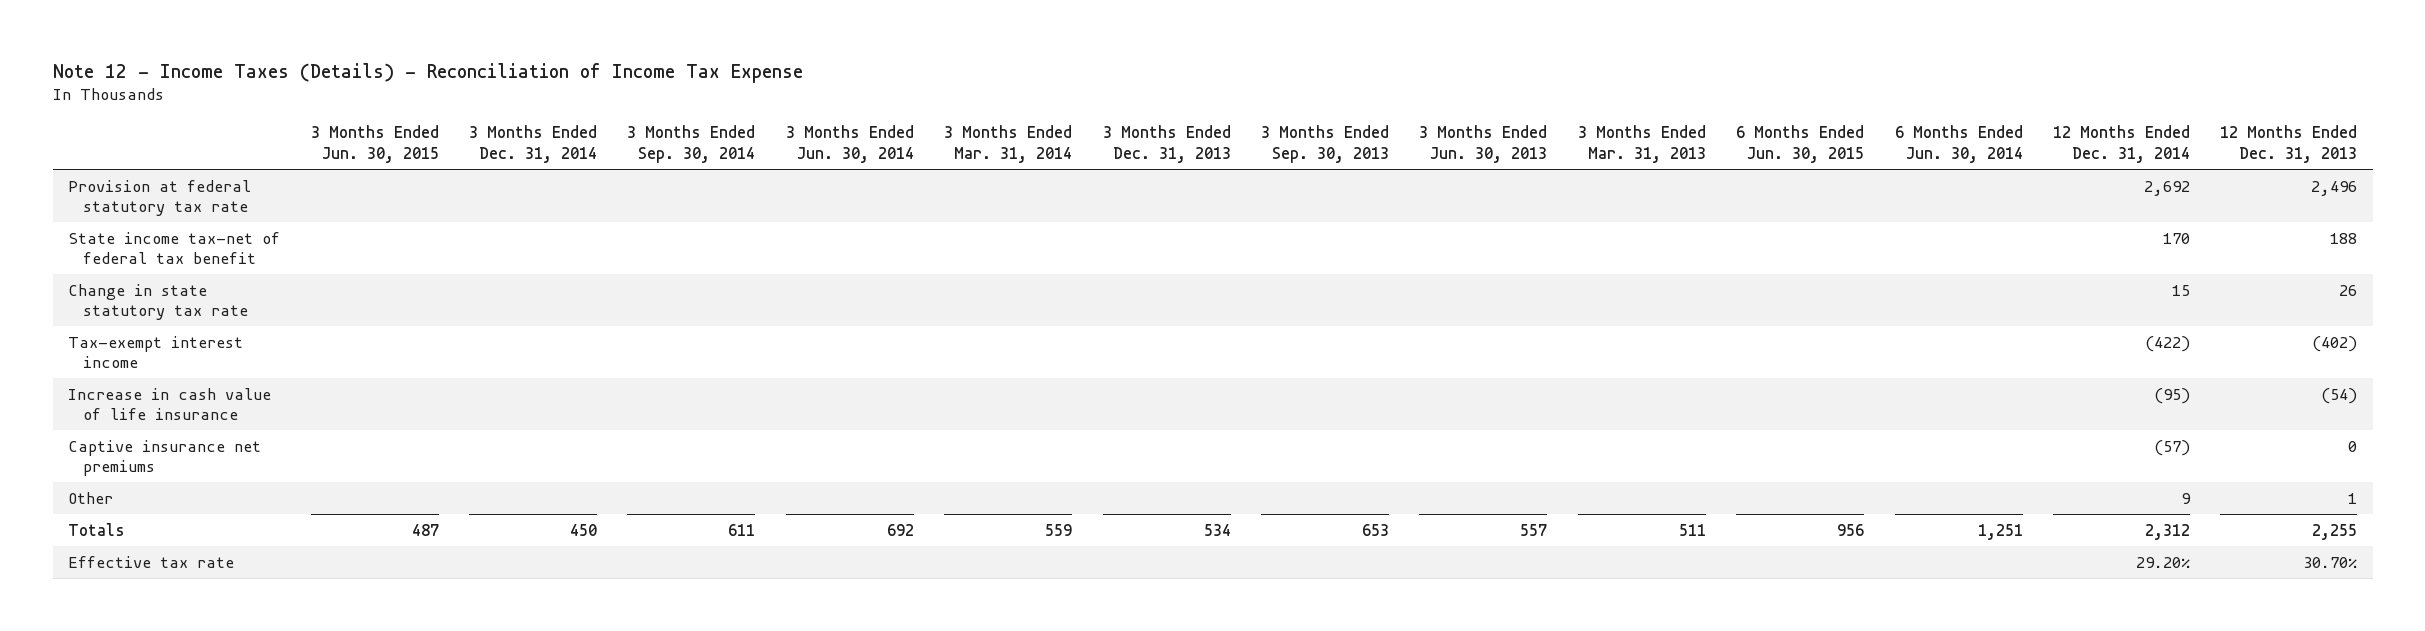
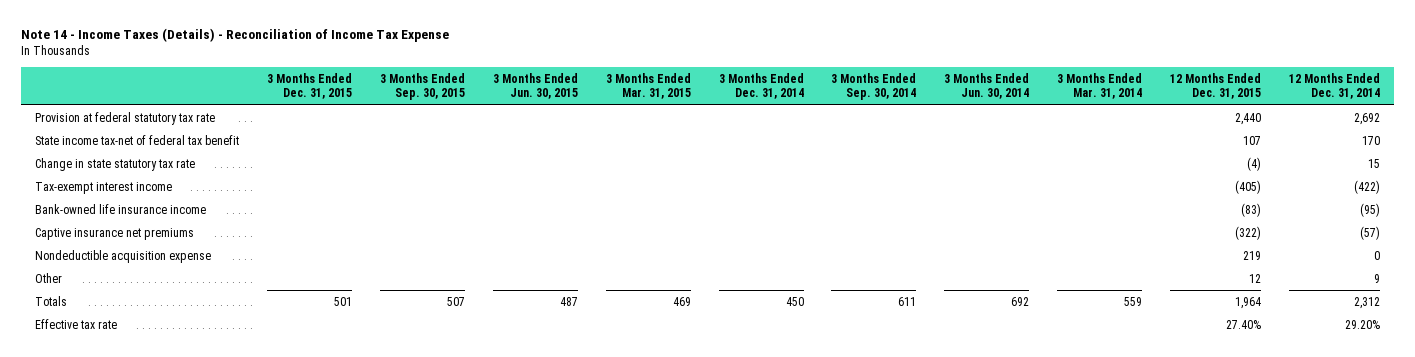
[52,63,803,84] Note 12 - Income Taxes (Details) - Reconciliation of Income Tax Expense -> [20,28,449,43] Note 14 - Income Taxes (Details) - Reconciliation of Income Tax Expense
[1102,125,1231,163] 3 Months Ended Dec. 31, 2013 -> none
[1260,125,1389,163] 3 Months Ended Sep. 30, 2013 -> none
[1419,125,1548,163] 3 Months Ended Jun. 30, 2013 -> none
[1577,125,1706,163] 3 Months Ended Mar. 31, 2013 -> none
[1736,125,1865,163] 6 Months Ended Jun. 30, 2015 -> none
[1894,125,2023,163] 6 Months Ended Jun. 30, 2014 -> none
[2220,125,2358,163] 12 Months Ended Dec. 31, 2013 -> none
none -> [266,72,352,100] 3 Months Ended Dec. 31, 2015
none -> [379,72,465,101] 3 Months Ended Sep. 30, 2015
none -> [605,72,691,100] 3 Months Ended Mar. 31, 2015
none -> [1170,72,1262,100] 12 Months Ended Dec. 31, 2015
[68,387,272,421] Increase in cash value of life insurance -> [34,203,206,214] Bank-owned life insurance income
none -> [34,249,211,263] Nondeductible acquisition expense

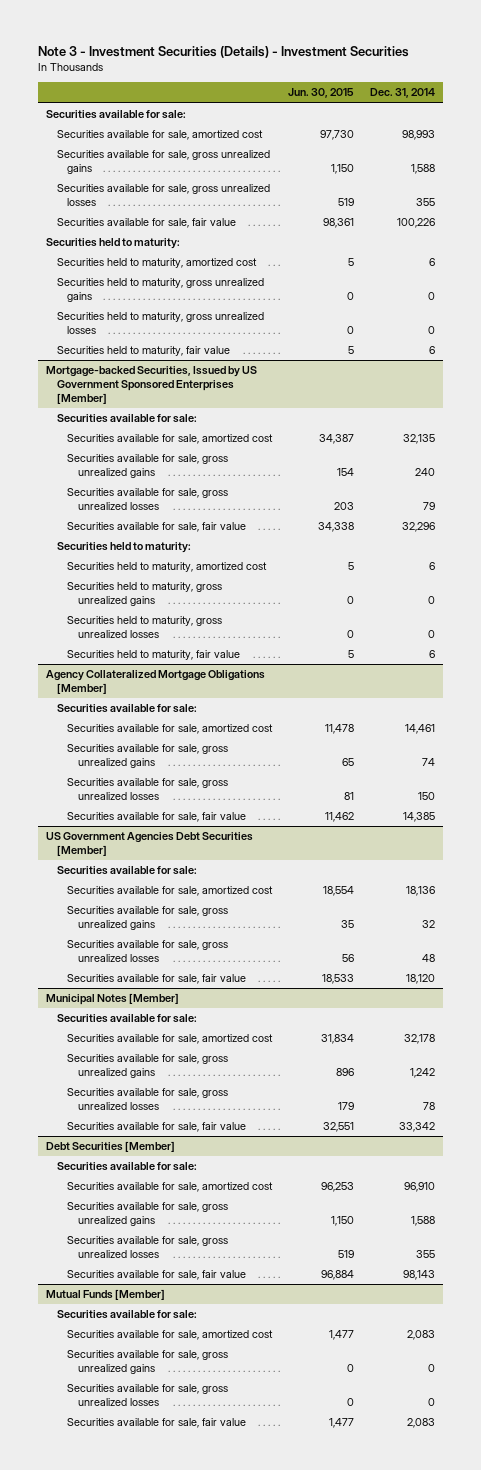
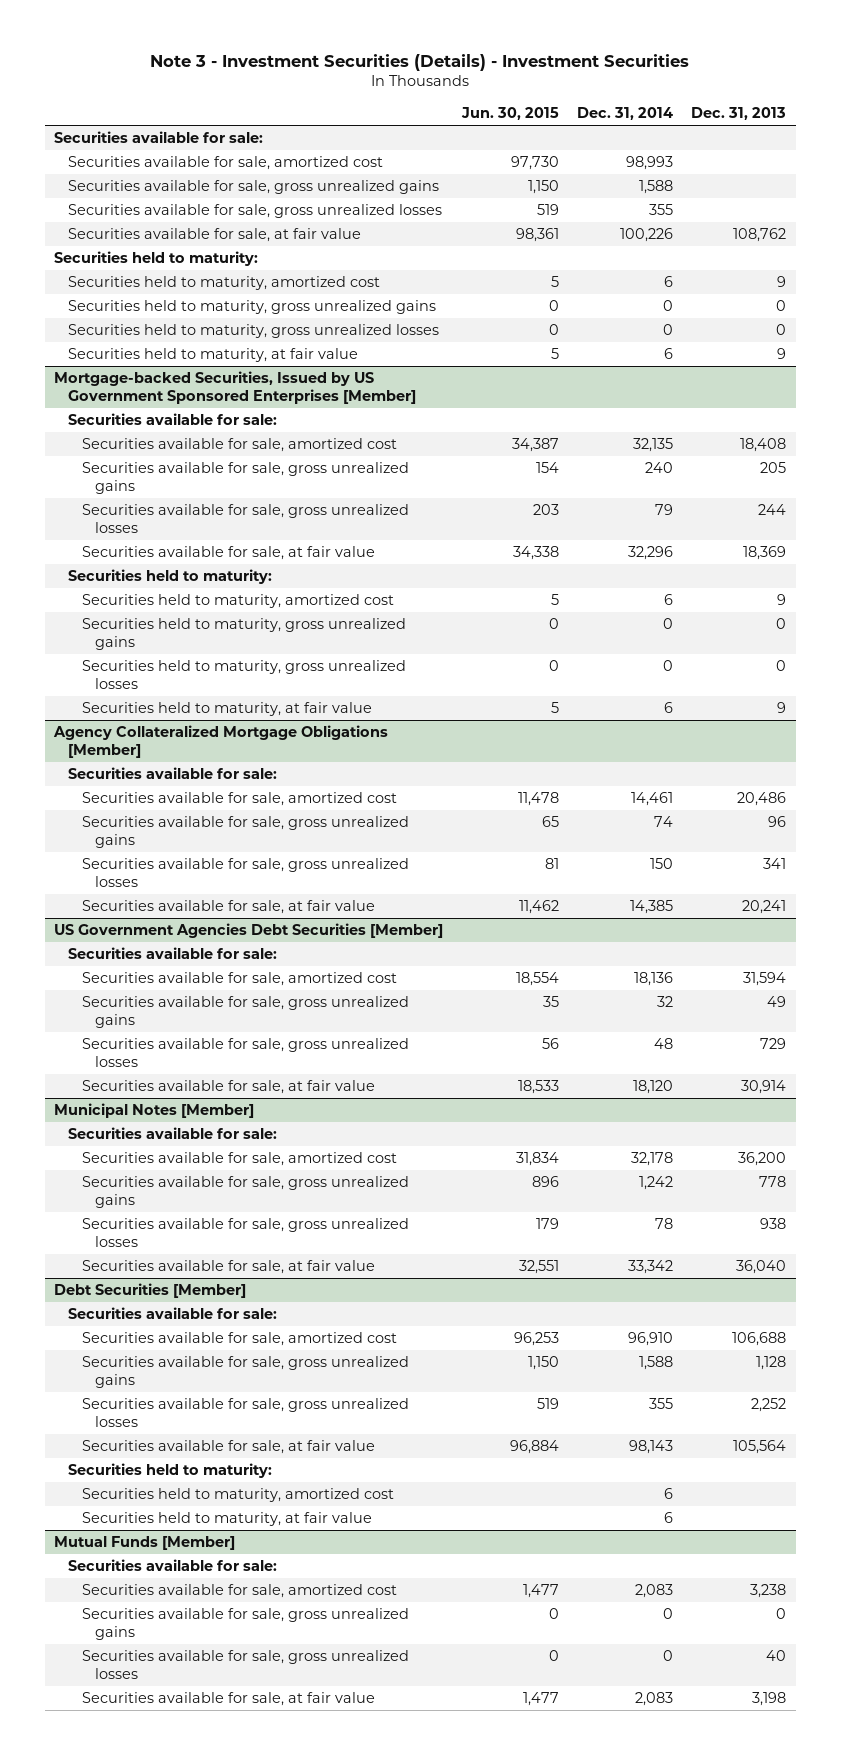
none -> [691,106,787,120] Dec. 31, 2013
[56,218,236,229] Securities available for sale, fair value -> [67,228,361,243] Securities available for sale, at fair value
[56,346,230,357] Securities held to maturity, fair value -> [67,348,358,363] Securities held to maturity, at fair value
[67,522,247,533] Securities available for sale, fair value -> [81,546,375,561] Securities available for sale, at fair value
[67,650,241,661] Securities held to maturity, fair value -> [81,702,372,717] Securities held to maturity, at fair value
[67,812,247,823] Securities available for sale, fair value -> [81,900,375,915] Securities available for sale, at fair value
[67,974,247,985] Securities available for sale, fair value -> [81,1080,375,1095] Securities available for sale, at fair value
[67,1122,247,1133] Securities available for sale, fair value -> [81,1260,375,1275] Securities available for sale, at fair value
[67,1270,247,1281] Securities available for sale, fair value -> [81,1440,375,1455] Securities available for sale, at fair value
none -> [67,1463,272,1479] Securities held to maturity:
none -> [81,1488,394,1503] Securities held to maturity, amortized cost
none -> [81,1512,372,1527] Securities held to maturity, at fair value
[67,1418,247,1429] Securities available for sale, fair value -> [81,1692,375,1707] Securities available for sale, at fair value

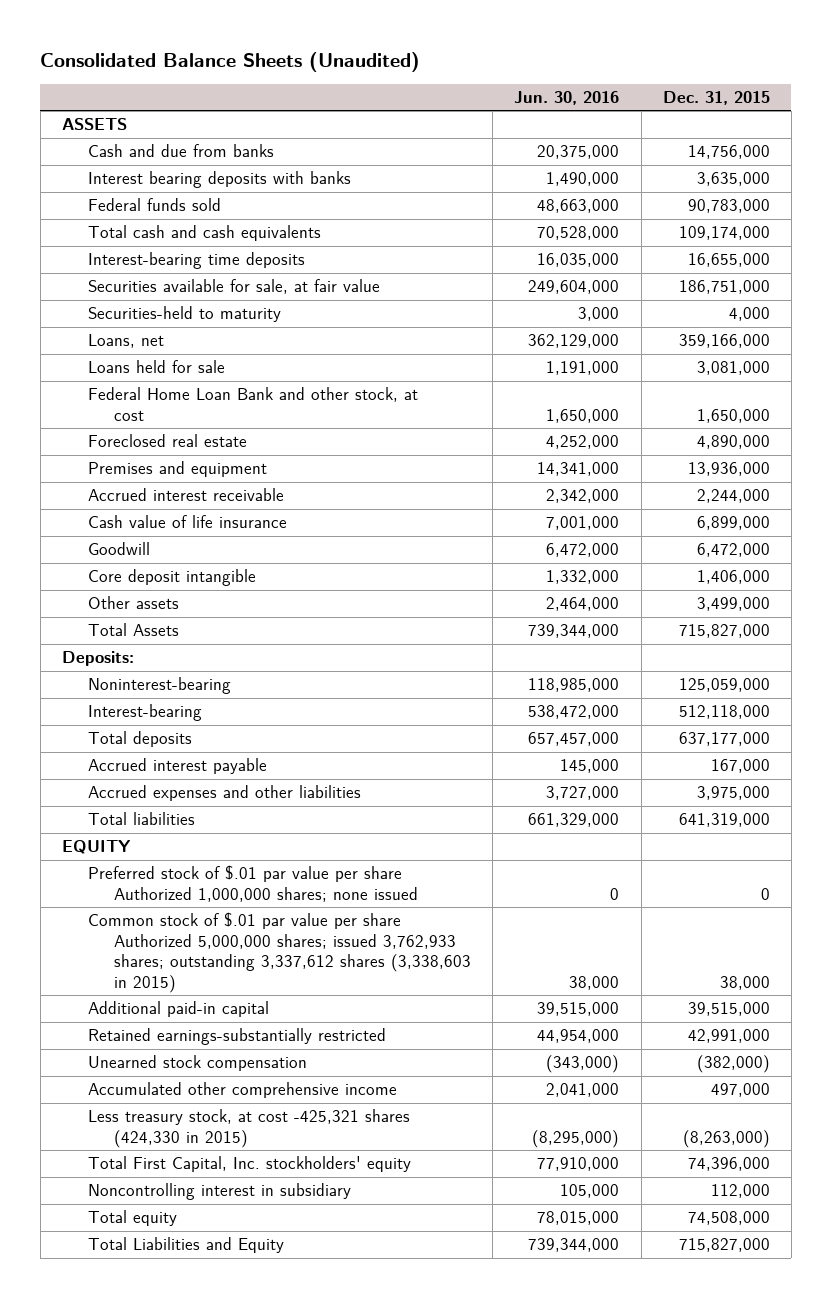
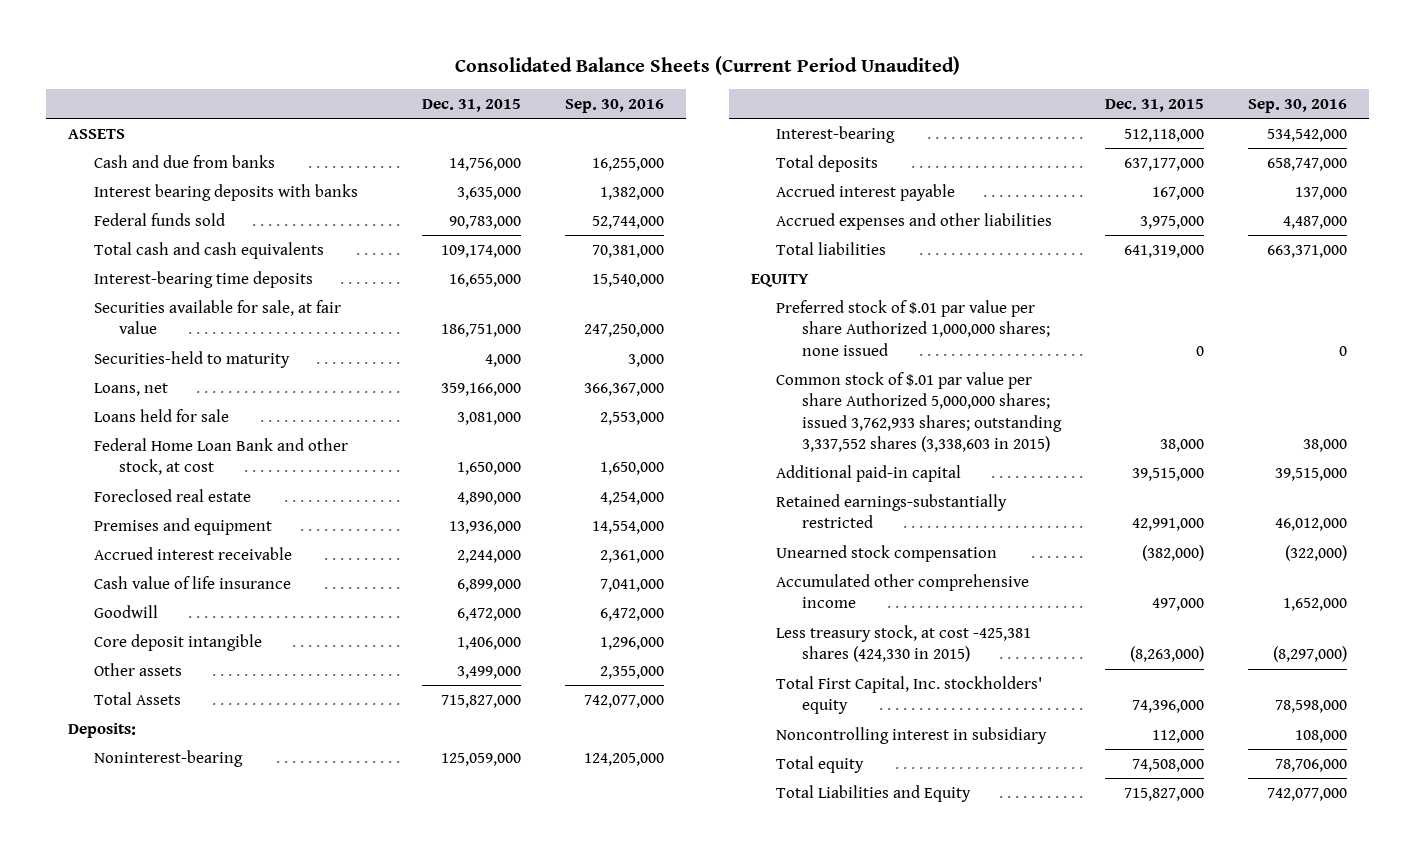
[40,51,421,72] Consolidated Balance Sheets (Unaudited) -> [454,56,960,76] Consolidated Balance Sheets (Current Period Unaudited)
[514,90,620,105] Jun. 30, 2016 -> none
none -> [565,99,665,114] Sep. 30, 2016
[88,912,472,993] Common stock of $.01 par value per share Authorized 5,000,000 shares; issued 3,762,933 shares; outstanding 3,337,612 shares (3,338,603 in 2015) -> [776,371,1063,453] Common stock of $.01 par value per share Authorized 5,000,000 shares; issued 3,762,933 shares; outstanding 3,337,552 shares (3,338,603 in 2015)
[88,1109,411,1148] Less treasury stock, at cost -425,321 shares (424,330 in 2015) -> [776,624,1032,663] Less treasury stock, at cost -425,381 shares (424,330 in 2015)

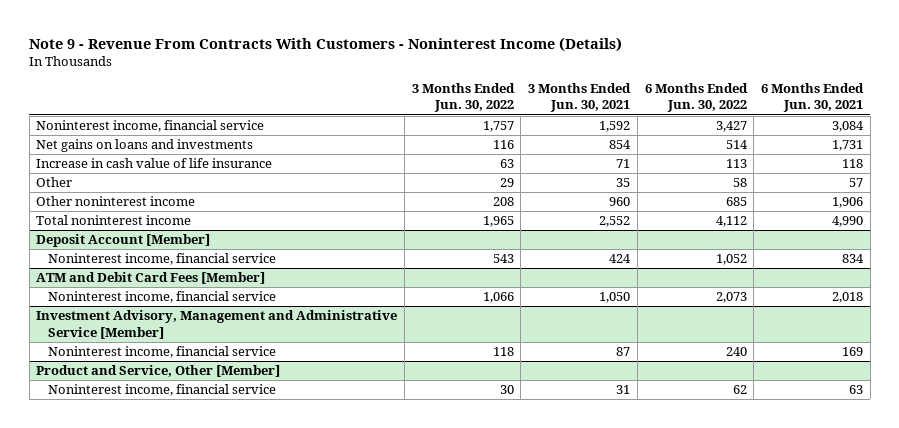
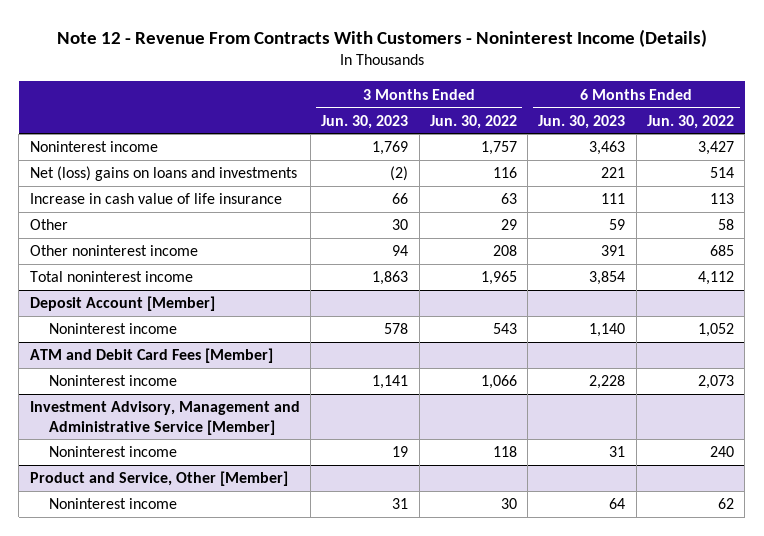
[29,36,623,52] Note 9 - Revenue From Contracts With Customers - Noninterest Income (Details) -> [56,28,707,47] Note 12 - Revenue From Contracts With Customers - Noninterest Income (Details)
[528,83,632,113] 3 Months Ended Jun. 30, 2021 -> none
[761,83,865,113] 6 Months Ended Jun. 30, 2021 -> none
none -> [321,114,409,129] Jun. 30, 2023
none -> [538,114,626,129] Jun. 30, 2023
[36,120,265,133] Noninterest income, financial service -> [29,141,158,153] Noninterest income
[36,139,254,153] Net gains on loans and investments -> [29,166,297,182] Net (loss) gains on loans and investments
[48,253,277,266] Noninterest income, financial service -> [49,323,178,335] Noninterest income
[48,291,277,304] Noninterest income, financial service -> [49,375,178,387] Noninterest income
[48,346,277,359] Noninterest income, financial service -> [49,446,178,458] Noninterest income
[48,384,277,397] Noninterest income, financial service -> [49,498,178,510] Noninterest income

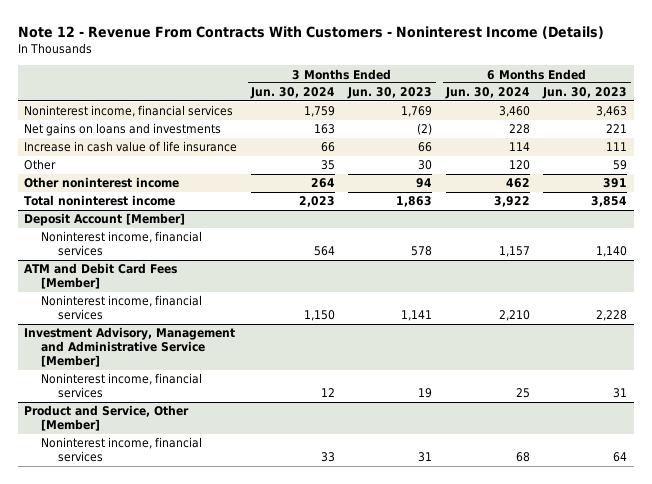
[429,114,517,129] Jun. 30, 2022 -> none
[647,114,735,129] Jun. 30, 2022 -> none
none -> [249,87,335,100] Jun. 30, 2024
none -> [444,87,530,100] Jun. 30, 2024
[29,141,158,153] Noninterest income -> [24,105,234,118] Noninterest income, financial services
[29,166,297,182] Net (loss) gains on loans and investments -> [24,123,222,137] Net gains on loans and investments
[49,323,178,335] Noninterest income -> [40,231,202,257] Noninterest income, financial services
[49,375,178,387] Noninterest income -> [40,295,202,321] Noninterest income, financial services
[49,446,178,458] Noninterest income -> [40,373,202,399] Noninterest income, financial services
[49,498,178,510] Noninterest income -> [40,437,202,463] Noninterest income, financial services

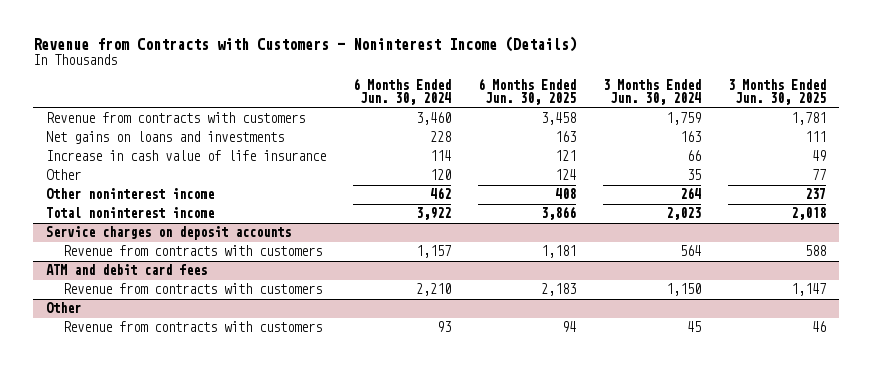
[17,25,604,39] Note 12 - Revenue From Contracts With Customers - Noninterest Income (Details) -> [32,36,577,53] Revenue from Contracts with Customers - Noninterest Income (Details)
[347,87,433,100] Jun. 30, 2023 -> none
[542,87,628,100] Jun. 30, 2023 -> none
none -> [477,78,576,106] 6 Months Ended Jun. 30, 2025
none -> [727,79,826,106] 3 Months Ended Jun. 30, 2025
[24,105,234,118] Noninterest income, financial services -> [46,112,306,124] Revenue from contracts with customers
[24,213,186,227] Deposit Account [Member] -> none
[24,327,236,368] Investment Advisory, Management and Administrative Service [Member] -> none
[40,373,202,399] Noninterest income, financial services -> none
[40,437,202,463] Noninterest income, financial services -> none
none -> [46,226,292,241] Service charges on deposit accounts
[40,231,202,257] Noninterest income, financial services -> [63,245,323,257] Revenue from contracts with customers
[24,263,178,290] ATM and Debit Card Fees [Member] -> [46,264,208,276] ATM and debit card fees
[40,295,202,321] Noninterest income, financial services -> [63,283,323,295] Revenue from contracts with customers
[24,405,190,432] Product and Service, Other [Member] -> [46,302,82,314] Other
none -> [63,321,323,333] Revenue from contracts with customers

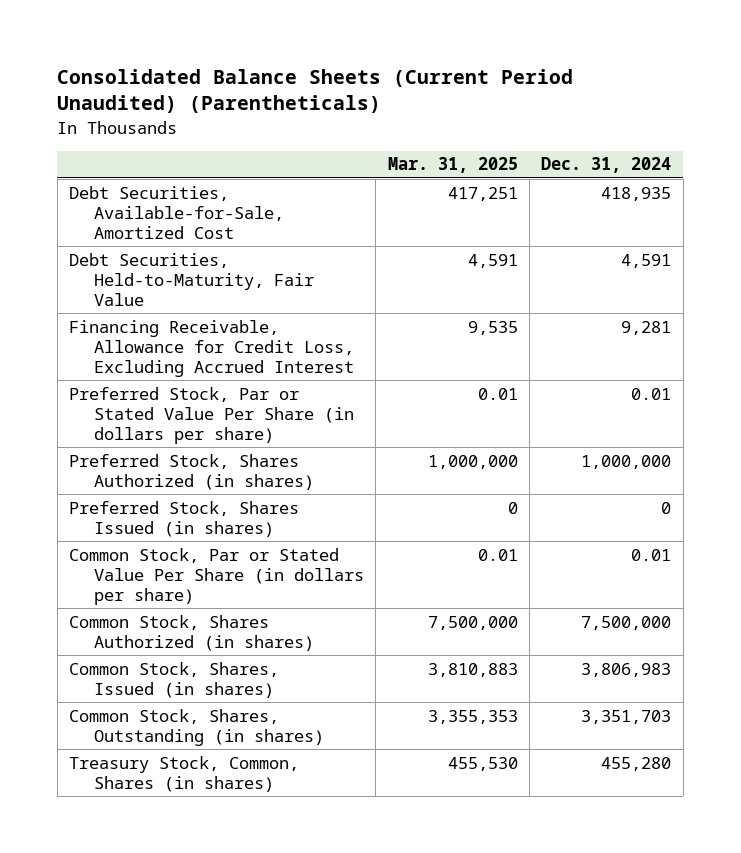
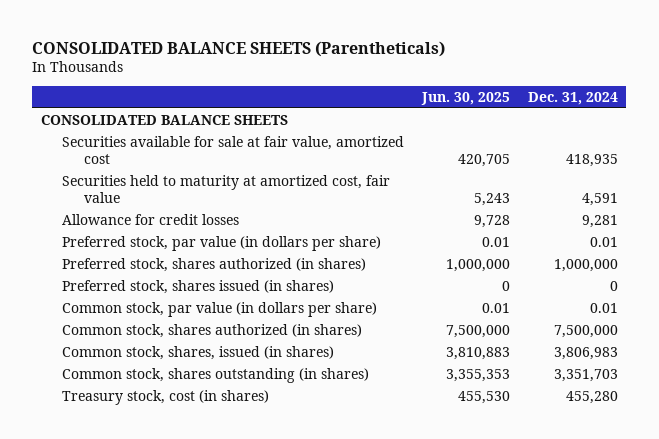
[57,68,574,114] Consolidated Balance Sheets (Current Period Unaudited) (Parentheticals) -> [32,40,446,57] CONSOLIDATED BALANCE SHEETS (Parentheticals)
[387,157,518,174] Mar. 31, 2025 -> none
none -> [420,91,510,105] Jun. 30, 2025
none -> [41,114,289,125] CONSOLIDATED BALANCE SHEETS
[69,185,285,239] Debt Securities, Available-for-Sale, Amortized Cost -> [62,135,405,165] Securities available for sale at fair value, amortized cost
[69,252,315,306] Debt Securities, Held-to-Maturity, Fair Value -> [62,174,391,204] Securities held to maturity at amortized cost, fair value
[69,319,355,377] Financing Receivable, Allowance for Credit Loss, Excluding Accrued Interest -> [62,213,240,225] Allowance for credit losses
[69,386,355,444] Preferred Stock, Par or Stated Value Per Share (in dollars per share) -> [62,235,382,251] Preferred stock, par value (in dollars per share)
[69,453,315,490] Preferred Stock, Shares Authorized (in shares) -> [62,257,367,272] Preferred stock, shares authorized (in shares)
[69,500,300,537] Preferred Stock, Shares Issued (in shares) -> [62,279,335,294] Preferred stock, shares issued (in shares)
[69,547,365,605] Common Stock, Par or Stated Value Per Share (in dollars per share) -> [62,301,378,317] Common stock, par value (in dollars per share)
[69,614,315,651] Common Stock, Shares Authorized (in shares) -> [62,323,363,338] Common stock, shares authorized (in shares)
[69,661,280,698] Common Stock, Shares, Issued (in shares) -> [62,345,335,360] Common stock, shares, issued (in shares)
[69,708,325,746] Common Stock, Shares, Outstanding (in shares) -> [62,367,370,383] Common stock, shares outstanding (in shares)
[69,755,300,792] Treasury Stock, Common, Shares (in shares) -> [62,389,270,405] Treasury stock, cost (in shares)

